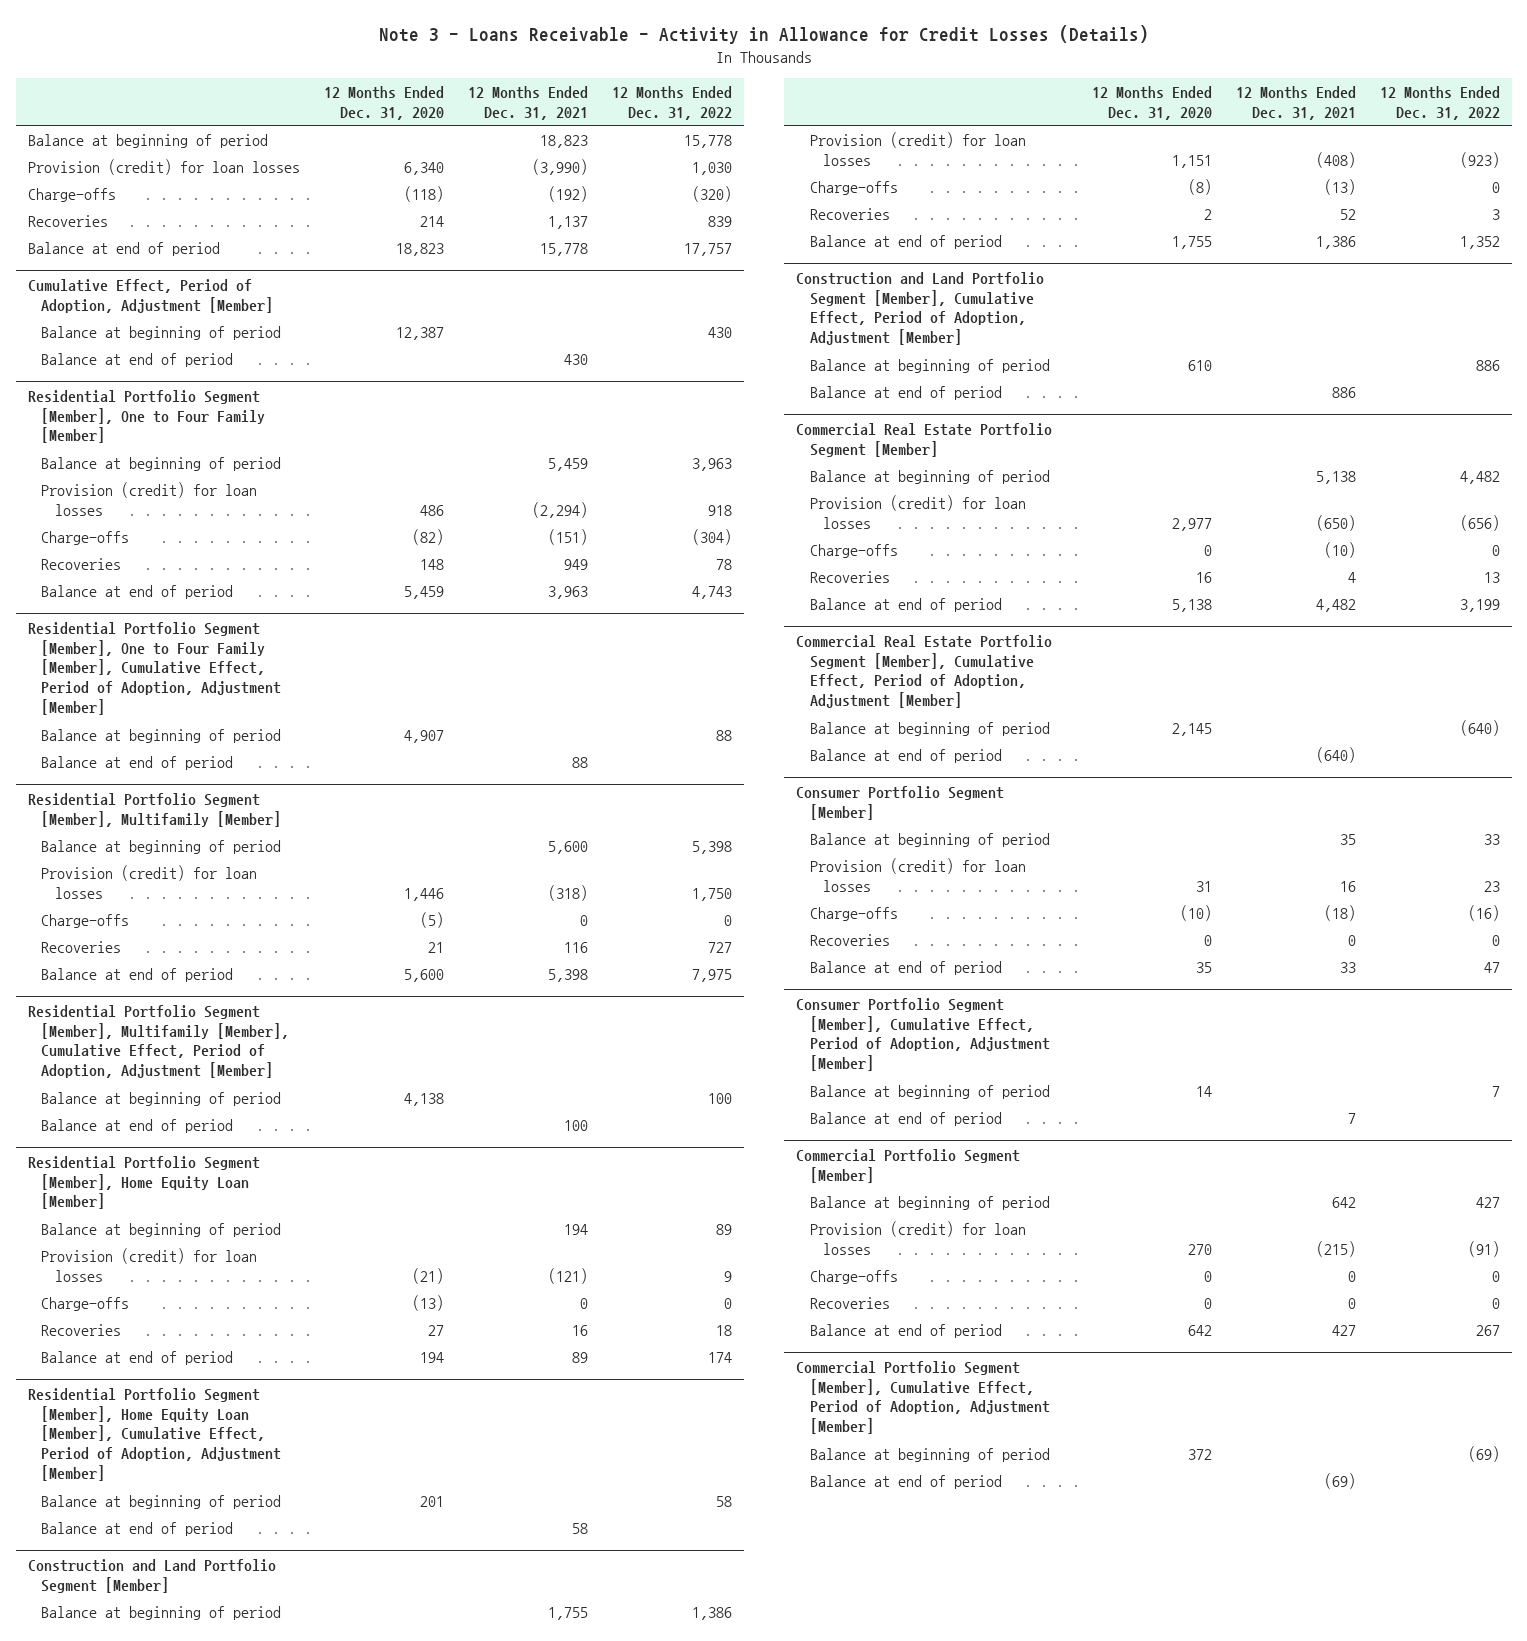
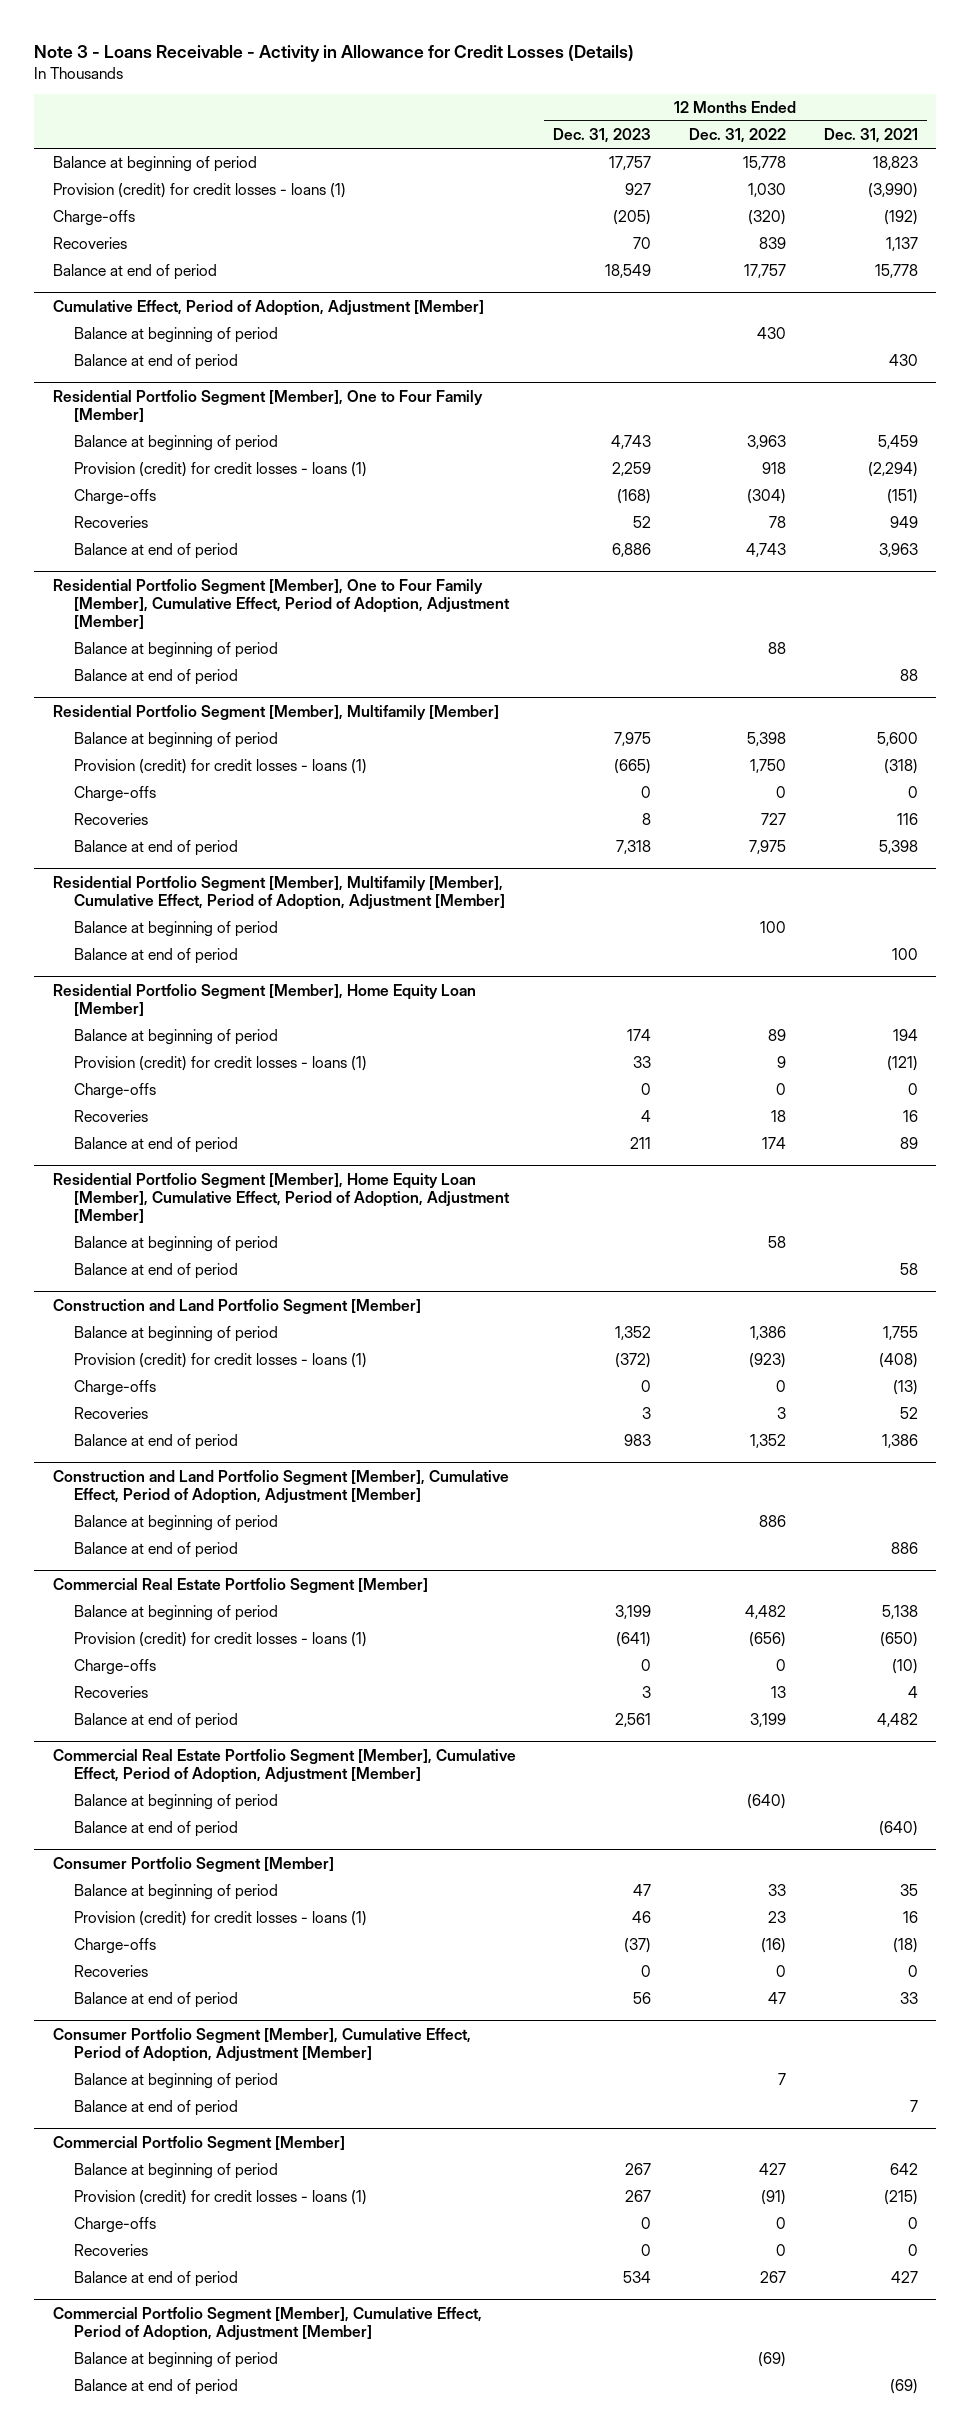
[323,85,444,120] 12 Months Ended Dec. 31, 2020 -> none
none -> [553,128,652,144] Dec. 31, 2023
[27,158,300,175] Provision (credit) for loan losses -> [52,183,346,199] Provision (credit) for credit losses - loans (1)
[41,481,258,516] Provision (credit) for loan losses -> [74,462,368,478] Provision (credit) for credit losses - loans (1)
[41,864,258,899] Provision (credit) for loan losses -> [74,759,368,775] Provision (credit) for credit losses - loans (1)
[41,1247,258,1282] Provision (credit) for loan losses -> [74,1056,368,1072] Provision (credit) for credit losses - loans (1)
[809,131,1026,166] Provision (credit) for loan losses -> [74,1353,368,1369] Provision (credit) for credit losses - loans (1)
[809,494,1026,529] Provision (credit) for loan losses -> [74,1632,368,1648] Provision (credit) for credit losses - loans (1)
[809,857,1026,892] Provision (credit) for loan losses -> [74,1911,368,1927] Provision (credit) for credit losses - loans (1)
[809,1220,1026,1255] Provision (credit) for loan losses -> [74,2190,368,2206] Provision (credit) for credit losses - loans (1)

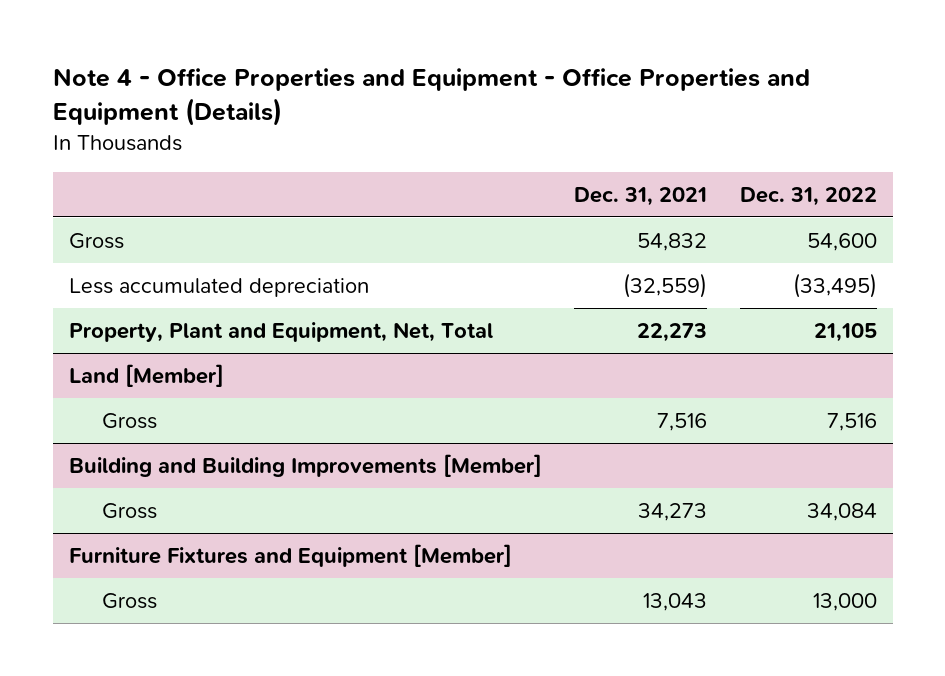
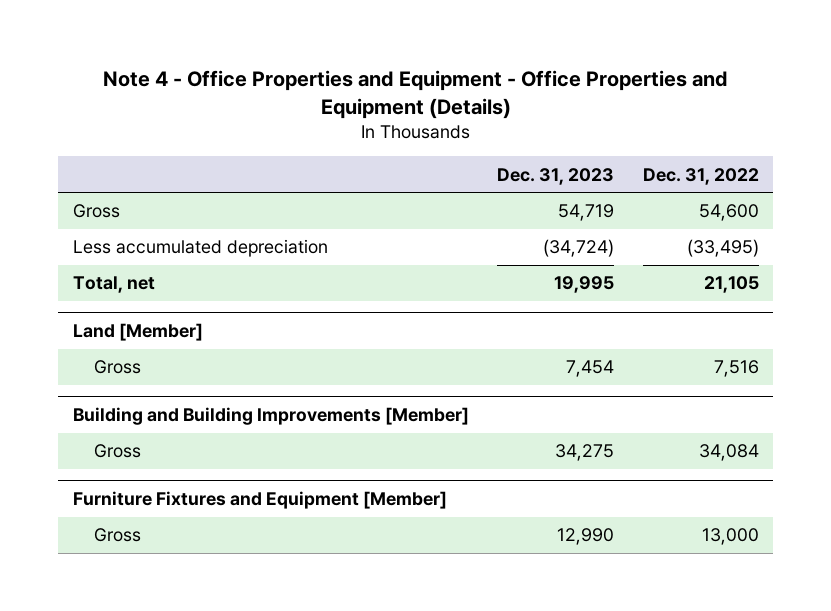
[574,186,708,206] Dec. 31, 2021 -> none
none -> [497,167,615,185] Dec. 31, 2023
[68,322,493,343] Property, Plant and Equipment, Net, Total -> [72,276,155,294] Total, net

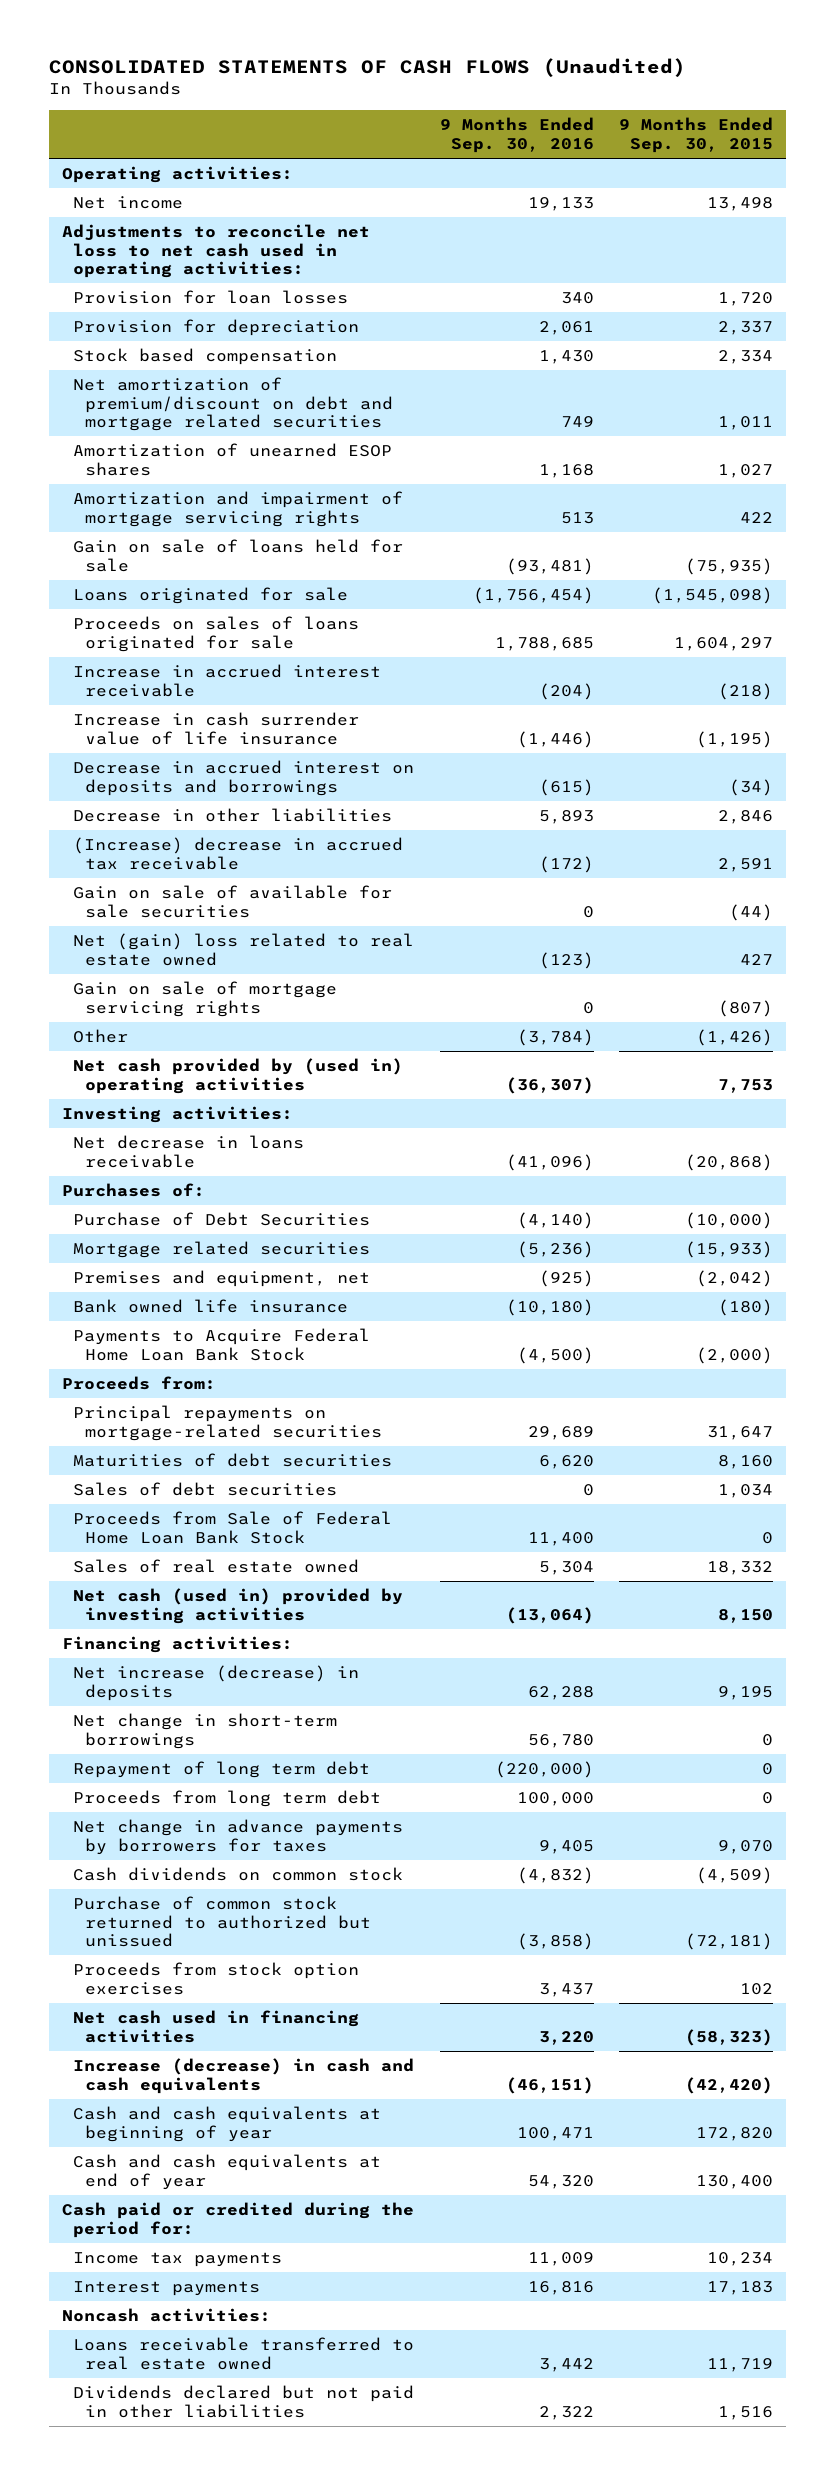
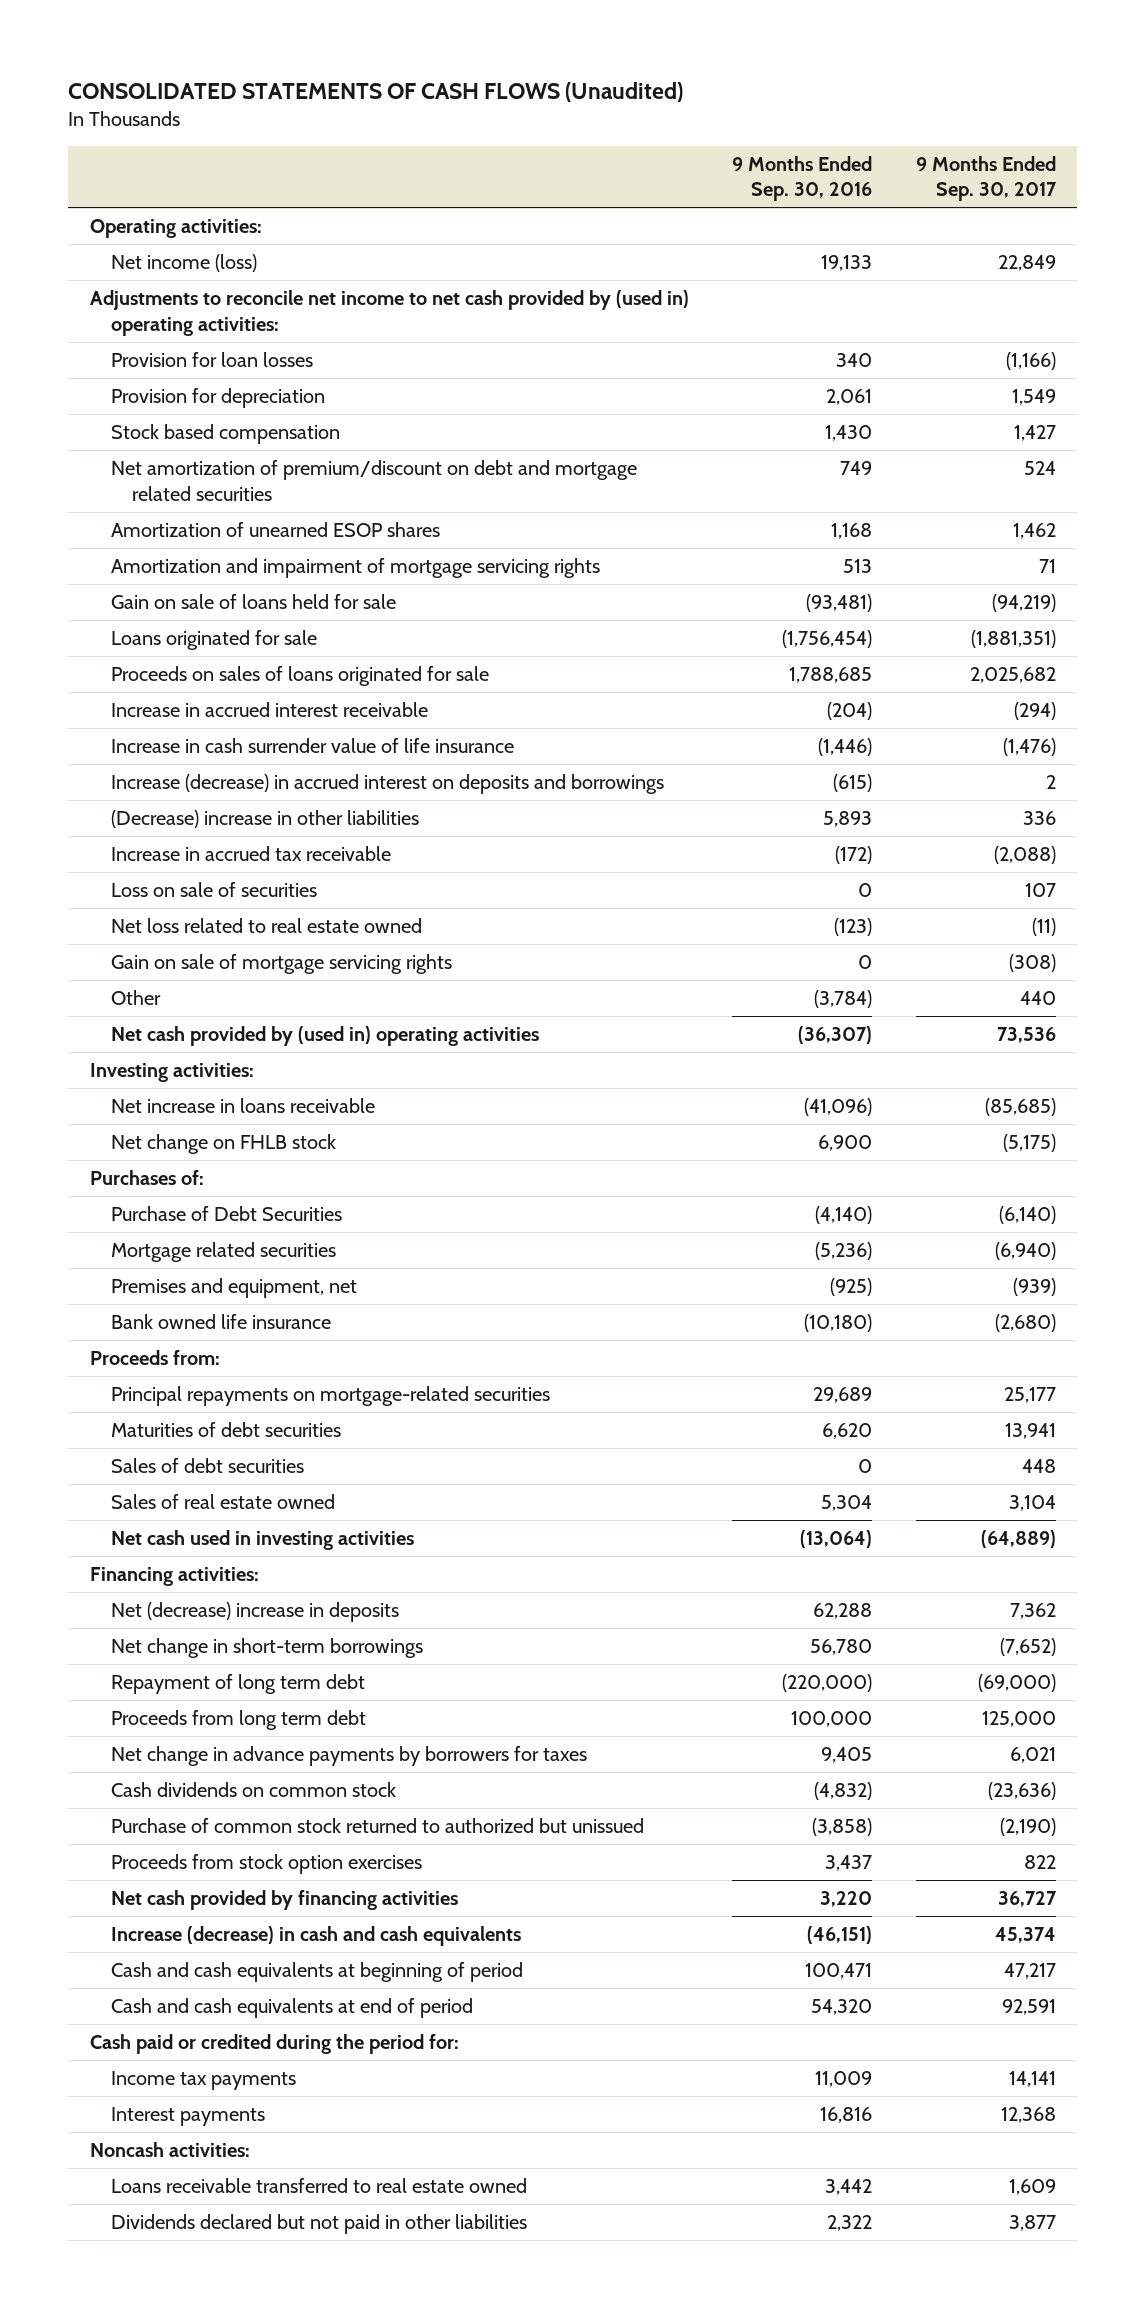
[619,117,774,153] 9 Months Ended Sep. 30, 2015 -> none
none -> [915,155,1057,202] 9 Months Ended Sep. 30, 2017
[73,196,184,210] Net income -> [110,253,257,272] Net income (loss)
[61,224,370,279] Adjustments to reconcile net loss to net cash used in operating activities: -> [89,289,689,336] Adjustments to reconcile net income to net cash provided by (used in) operating activities:
[73,760,415,796] Decrease in accrued interest on deposits and borrowings -> [110,773,664,794] Increase (decrease) in accrued interest on deposits and borrowings
[73,808,393,823] Decrease in other liabilities -> [110,809,419,828] (Decrease) increase in other liabilities
[73,837,404,870] (Increase) decrease in accrued tax receivable -> [110,845,391,861] Increase in accrued tax receivable
[73,885,393,918] Gain on sale of available for sale securities -> [110,881,317,897] Loss on sale of securities
[73,933,415,966] Net (gain) loss related to real estate owned -> [110,917,422,933] Net loss related to real estate owned
[73,1135,305,1168] Net decrease in loans receivable -> [110,1097,375,1113] Net increase in loans receivable
none -> [110,1133,336,1154] Net change on FHLB stock
[73,1328,371,1361] Payments to Acquire Federal Home Loan Bank Stock -> none
[73,1511,393,1544] Proceeds from Sale of Federal Home Loan Bank Stock -> none
[73,1588,404,1624] Net cash (used in) provided by investing activities -> [110,1529,414,1550] Net cash used in investing activities
[73,1665,360,1701] Net increase (decrease) in deposits -> [110,1601,399,1622] Net (decrease) increase in deposits
[73,2010,360,2043] Net cash used in financing activities -> [110,1889,458,1910] Net cash provided by financing activities
[73,2106,382,2142] Cash and cash equivalents at beginning of year -> [110,1961,523,1982] Cash and cash equivalents at beginning of period
[73,2154,382,2190] Cash and cash equivalents at end of year -> [110,1997,473,2018] Cash and cash equivalents at end of period

